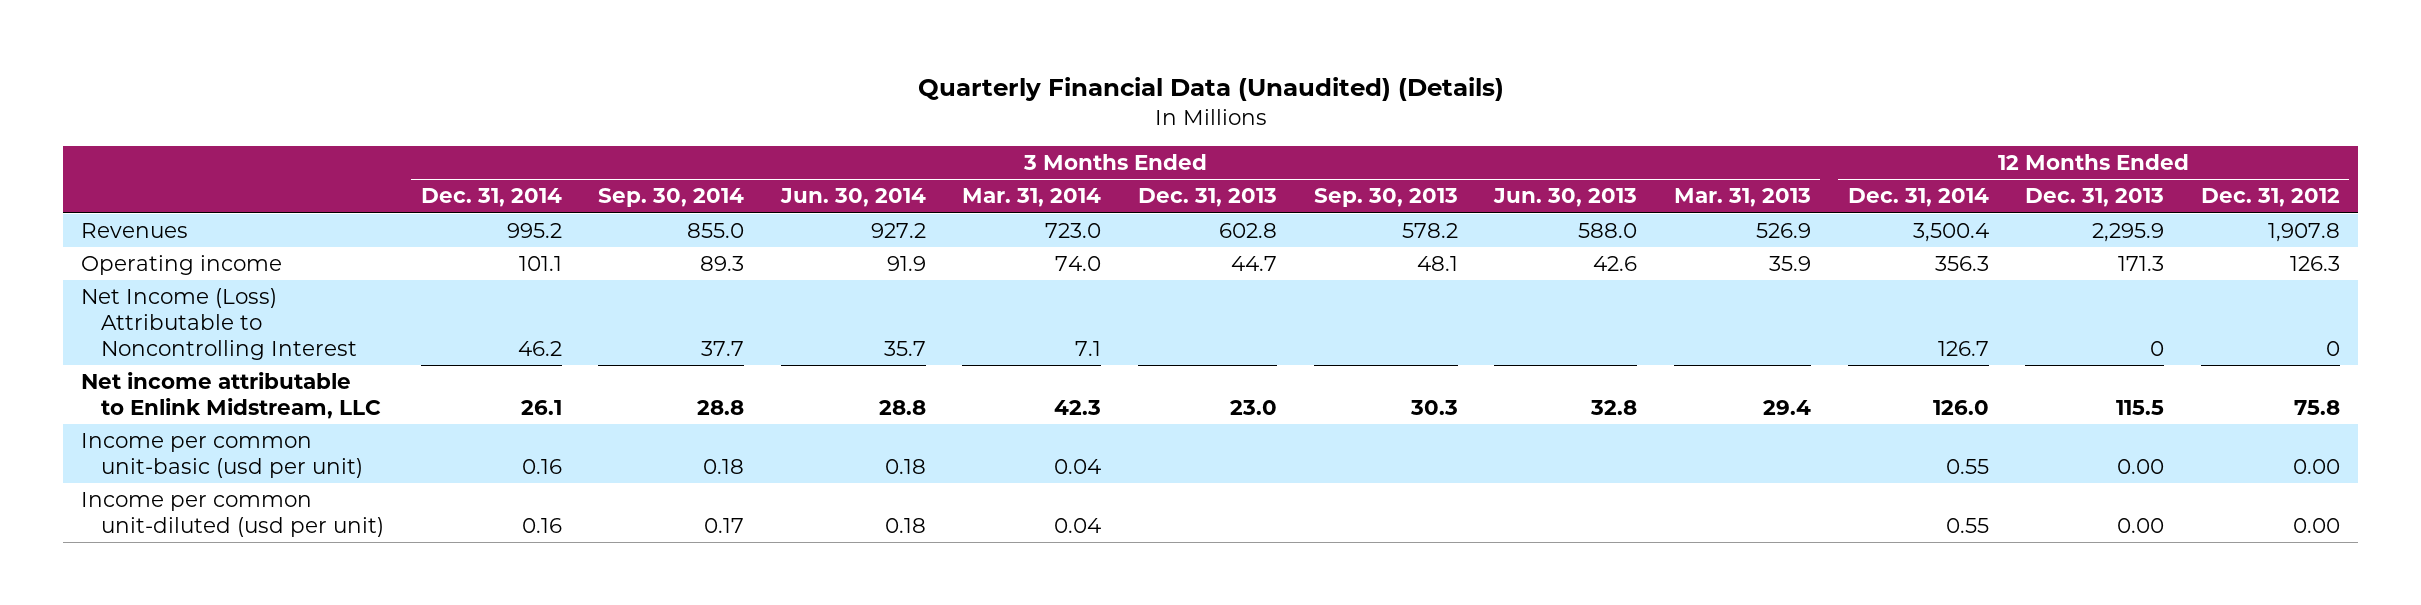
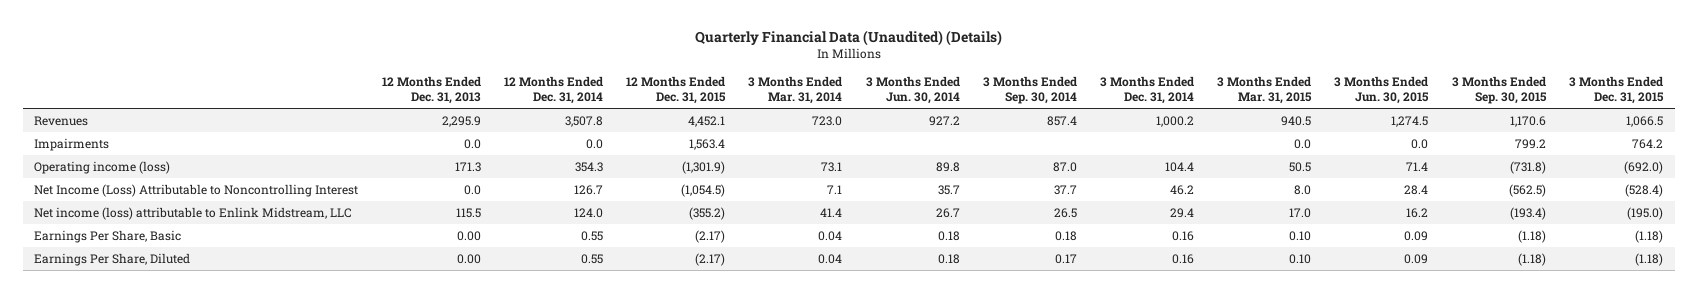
[1138,188,1278,208] Dec. 31, 2013 -> none
[1313,188,1458,208] Sep. 30, 2013 -> none
[1493,188,1638,208] Jun. 30, 2013 -> none
[1673,188,1811,208] Mar. 31, 2013 -> none
[2200,188,2340,208] Dec. 31, 2012 -> none
none -> [626,76,727,105] 12 Months Ended Dec. 31, 2015
none -> [1217,76,1313,105] 3 Months Ended Mar. 31, 2015
none -> [1334,76,1430,105] 3 Months Ended Jun. 30, 2015
none -> [1451,76,1547,105] 3 Months Ended Sep. 30, 2015
none -> [1568,76,1664,105] 3 Months Ended Dec. 31, 2015
[506,223,562,239] 995.2 -> [1155,115,1194,127] 1,000.2
[687,223,745,239] 855.0 -> [1046,115,1077,126] 857.4
[1912,223,1989,243] 3,500.4 -> [564,115,603,127] 3,507.8
none -> [34,137,110,151] Impairments
[81,255,283,276] Operating income -> [34,160,171,174] Operating income (loss)
[518,256,562,272] 101.1 -> [1164,161,1194,172] 104.4
[700,256,745,272] 89.3 -> [1052,161,1077,172] 87.0
[886,256,926,272] 91.9 -> [935,161,960,172] 89.8
[1055,256,1102,272] 74.0 -> [821,161,843,172] 73.1
[1934,256,1989,272] 356.3 -> [574,161,603,172] 354.3
[2150,340,2165,356] 0 -> [463,184,481,195] 0.0
[81,372,381,419] Net income attributable to Enlink Midstream, LLC -> [34,206,353,220] Net income (loss) attributable to Enlink Midstream, LLC
[520,399,562,415] 26.1 -> [1169,207,1194,218] 29.4
[697,399,745,415] 28.8 -> [1053,207,1077,218] 26.5
[878,399,926,415] 28.8 -> [935,207,960,218] 26.7
[1054,399,1102,415] 42.3 -> [820,207,843,217] 41.4
[1932,399,1989,415] 126.0 -> [573,207,603,218] 124.0
[81,433,363,478] Income per common unit-basic (usd per unit) -> [34,229,182,243] Earnings Per Share, Basic
[81,492,384,537] Income per common unit-diluted (usd per unit) -> [34,252,191,266] Earnings Per Share, Diluted

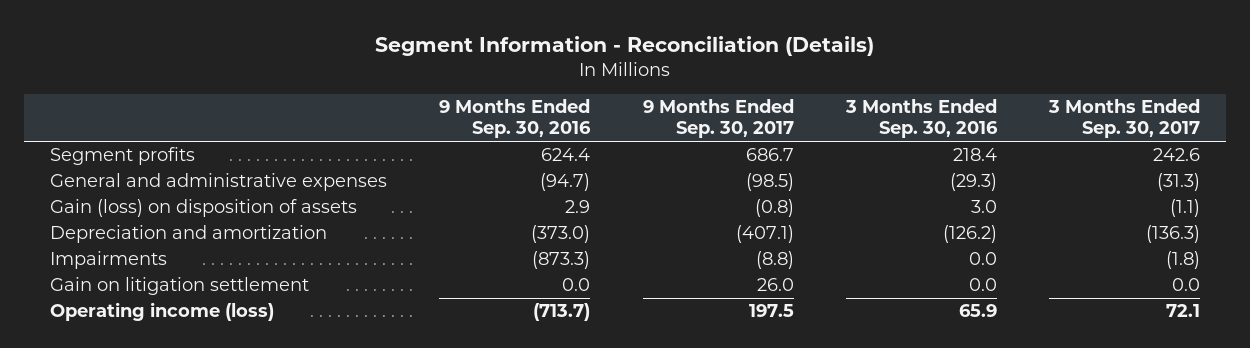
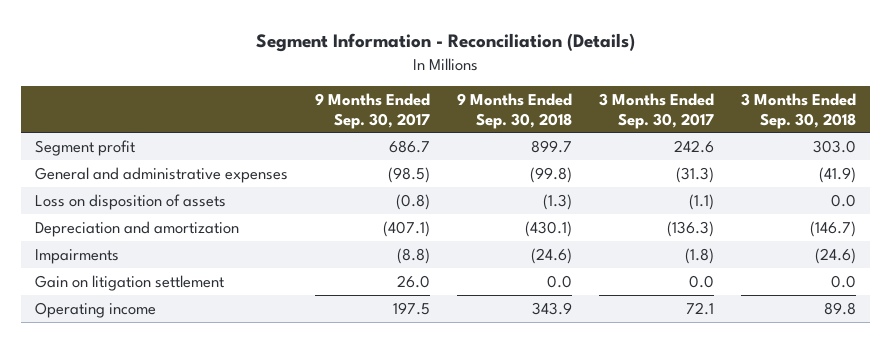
[439,98,592,139] 9 Months Ended Sep. 30, 2016 -> none
[844,98,998,139] 3 Months Ended Sep. 30, 2016 -> none
none -> [457,93,573,129] 9 Months Ended Sep. 30, 2018
none -> [741,93,857,129] 3 Months Ended Sep. 30, 2018
[50,147,196,166] Segment profits -> [34,139,135,156] Segment profit
[50,199,358,218] Gain (loss) on disposition of assets -> [34,193,226,210] Loss on disposition of assets
[50,302,275,322] Operating income (loss) -> [34,301,156,318] Operating income

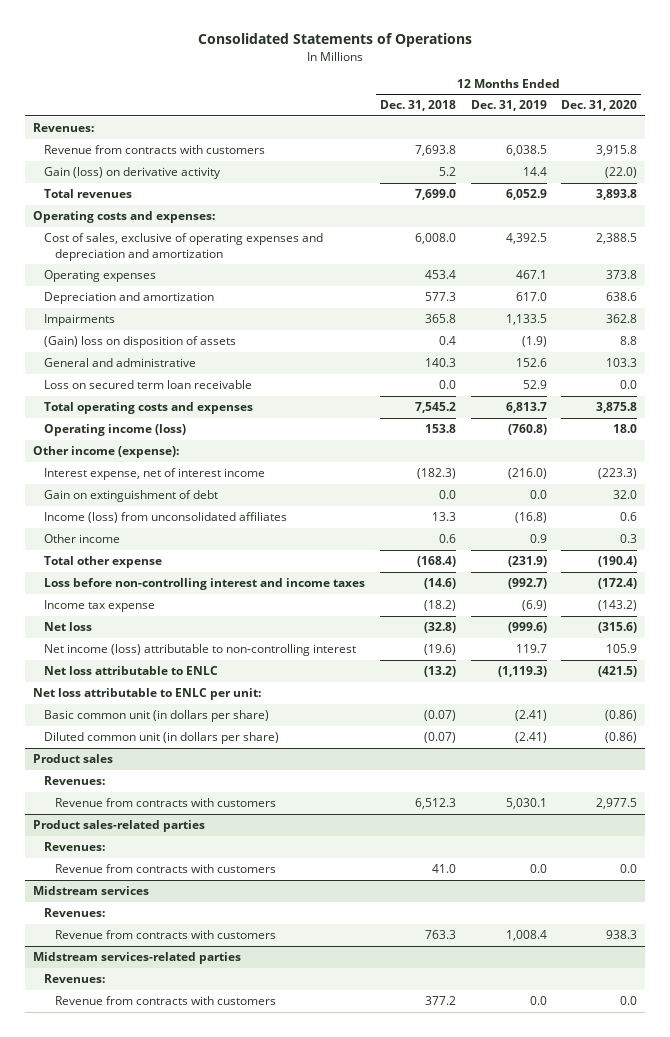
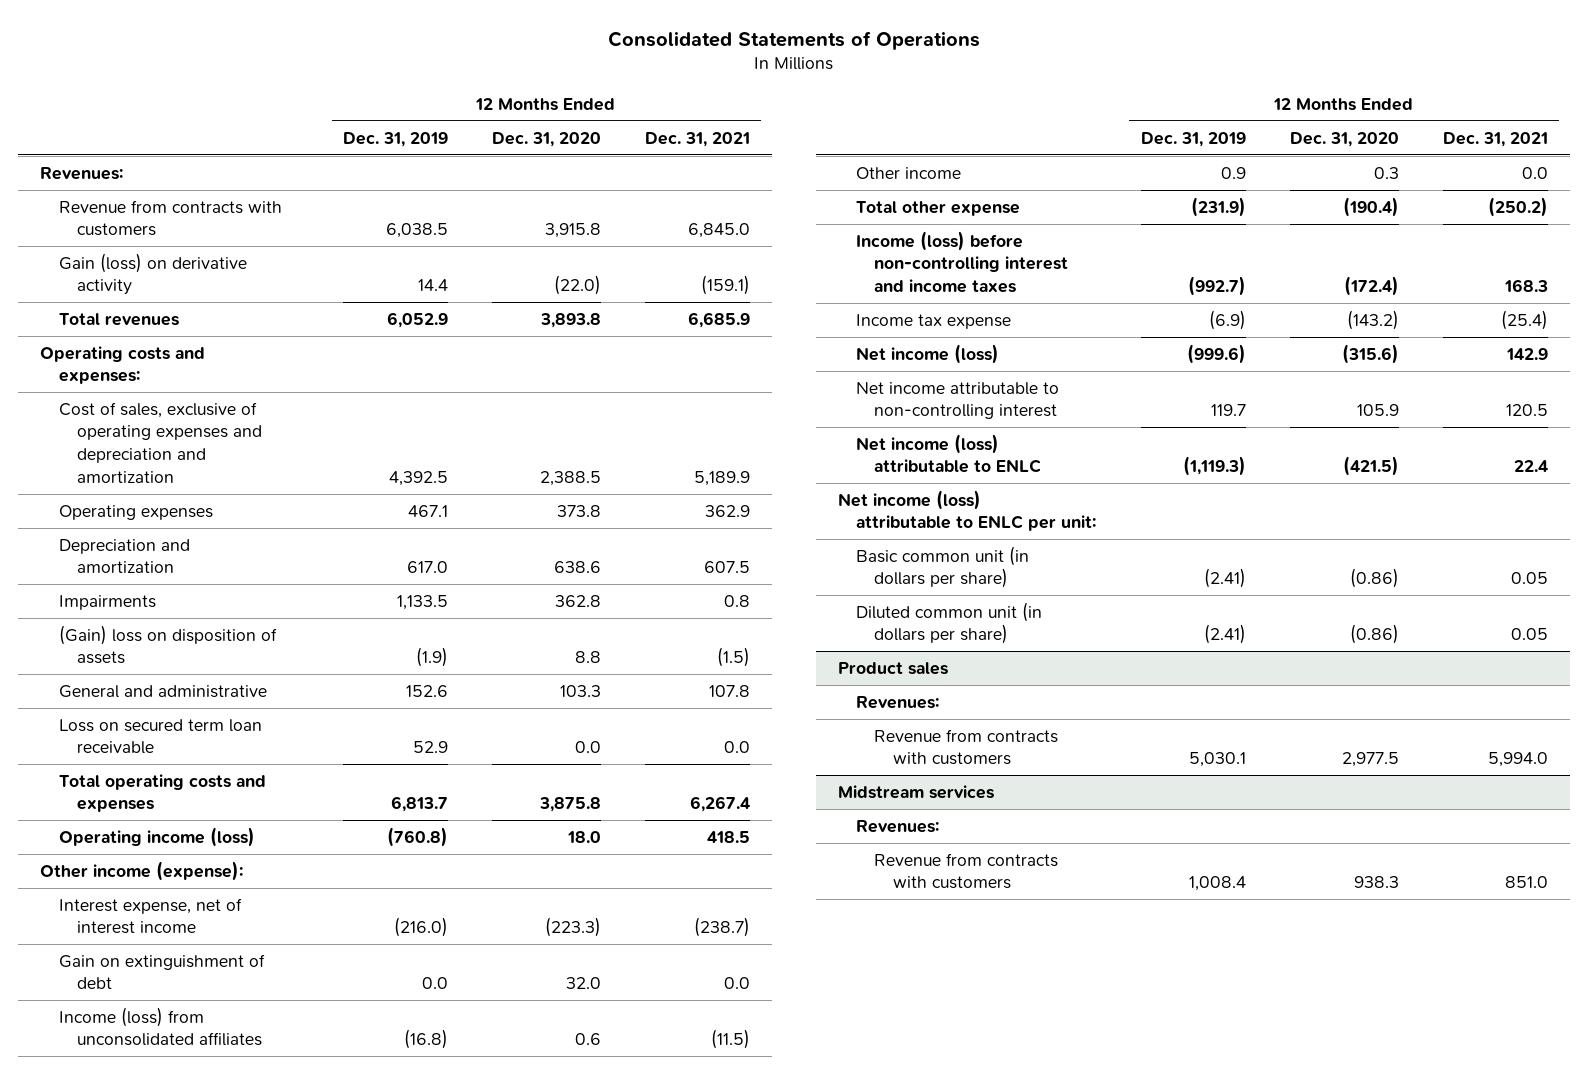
[379,100,456,112] Dec. 31, 2018 -> none
none -> [645,131,751,147] Dec. 31, 2021
[43,578,365,591] Loss before non-controlling interest and income taxes -> [856,230,1069,293] Income (loss) before non-controlling interest and income taxes
[43,622,92,632] Net loss -> [856,343,1000,364] Net income (loss)
[43,644,356,657] Net income (loss) attributable to non-controlling interest -> [856,381,1060,420] Net income attributable to non-controlling interest
[43,666,218,676] Net loss attributable to ENLC -> [856,433,1042,474] Net income (loss) attributable to ENLC
[32,688,261,701] Net loss attributable to ENLC per unit: -> [838,489,1097,532] Net income (loss) attributable to ENLC per unit:
[32,820,205,833] Product sales-related parties -> none
[43,842,105,852] Revenues: -> none
[55,864,277,874] Revenue from contracts with customers -> none
[32,952,241,965] Midstream services-related parties -> none
[43,974,105,984] Revenues: -> none
[55,996,277,1006] Revenue from contracts with customers -> none

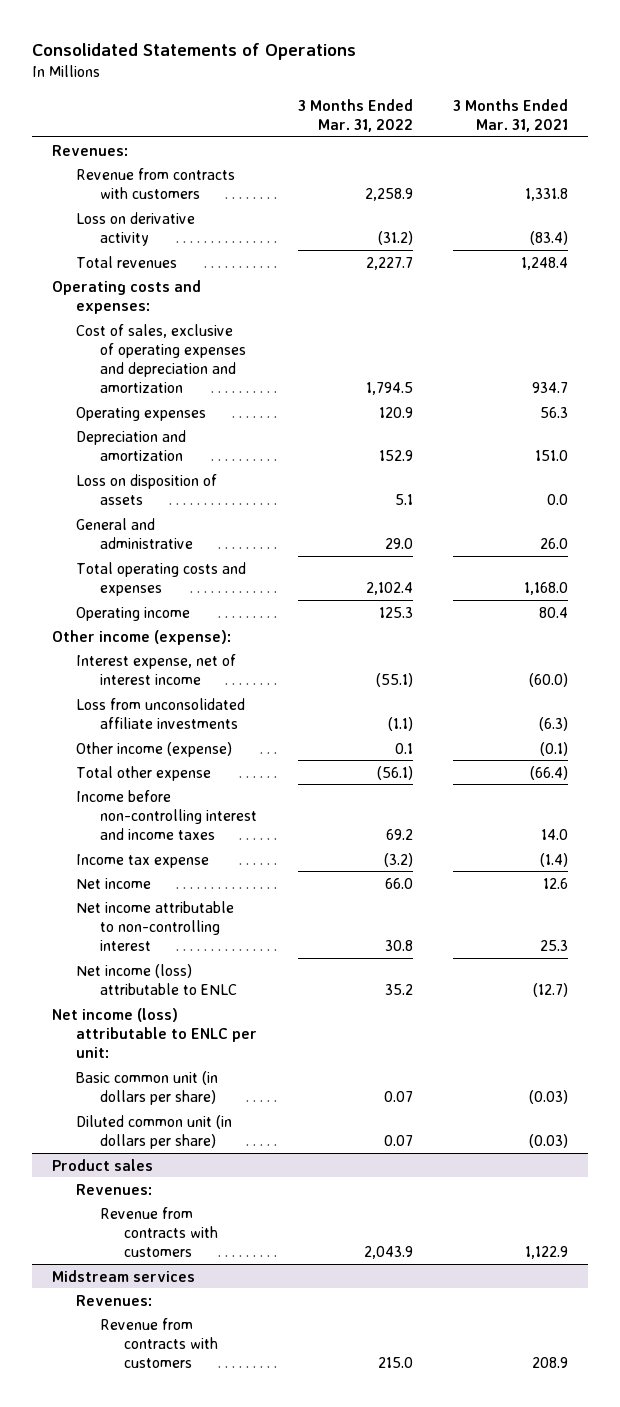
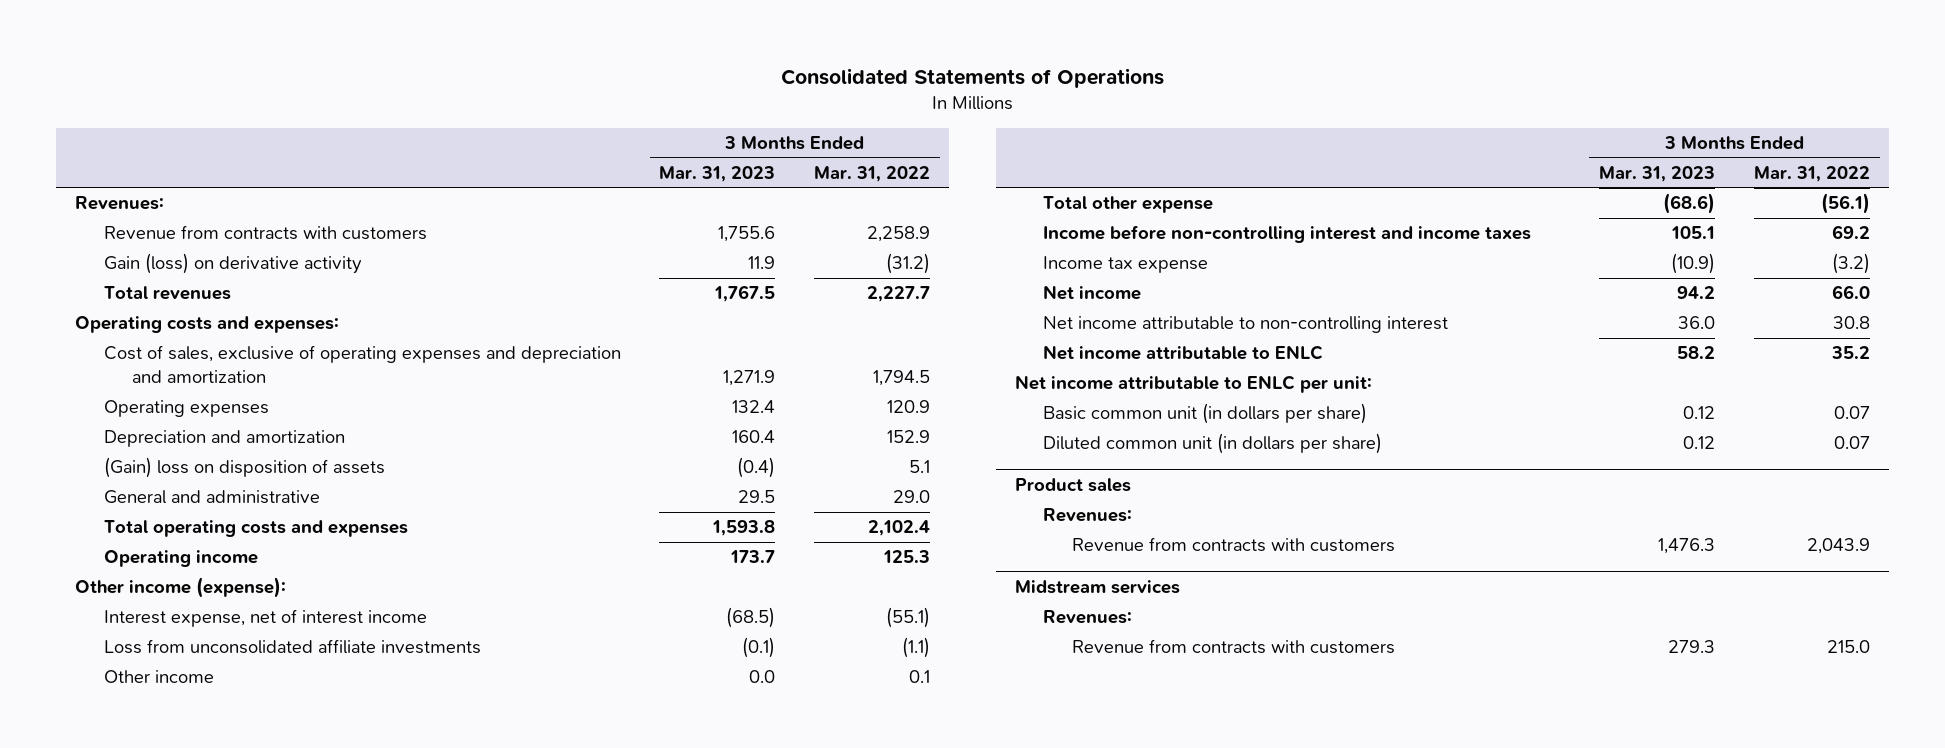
[453,98,569,132] 3 Months Ended Mar. 31, 2021 -> none
none -> [659,165,776,182] Mar. 31, 2023
[76,211,196,246] Loss on derivative activity -> [103,253,362,275] Gain (loss) on derivative activity
[76,473,218,505] Loss on disposition of assets -> [103,457,385,479] (Gain) loss on disposition of assets
[76,741,233,757] Other income (expense) -> [103,670,214,684] Other income
[76,963,237,995] Net income (loss) attributable to ENLC -> [1043,345,1324,361] Net income attributable to ENLC
[52,1007,258,1058] Net income (loss) attributable to ENLC per unit: -> [1014,375,1372,394] Net income attributable to ENLC per unit:

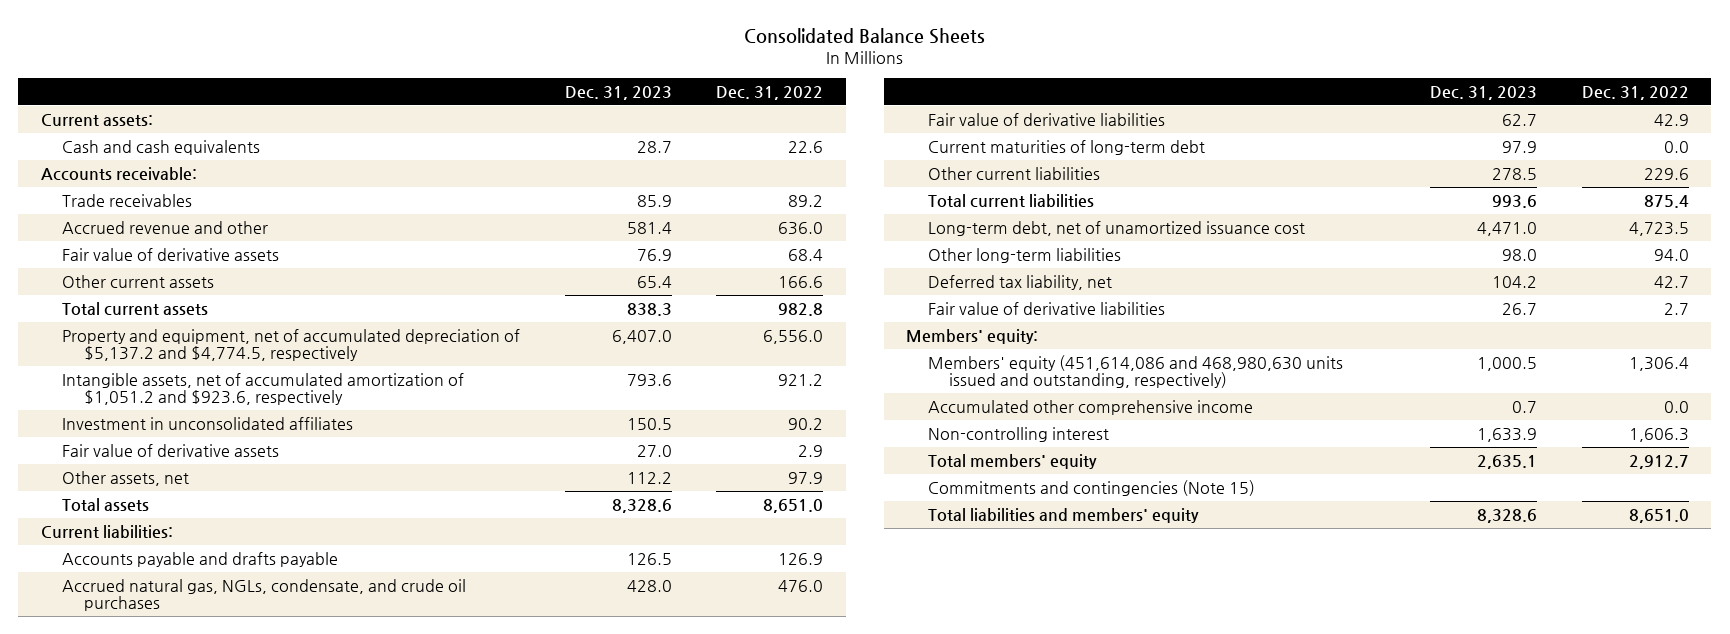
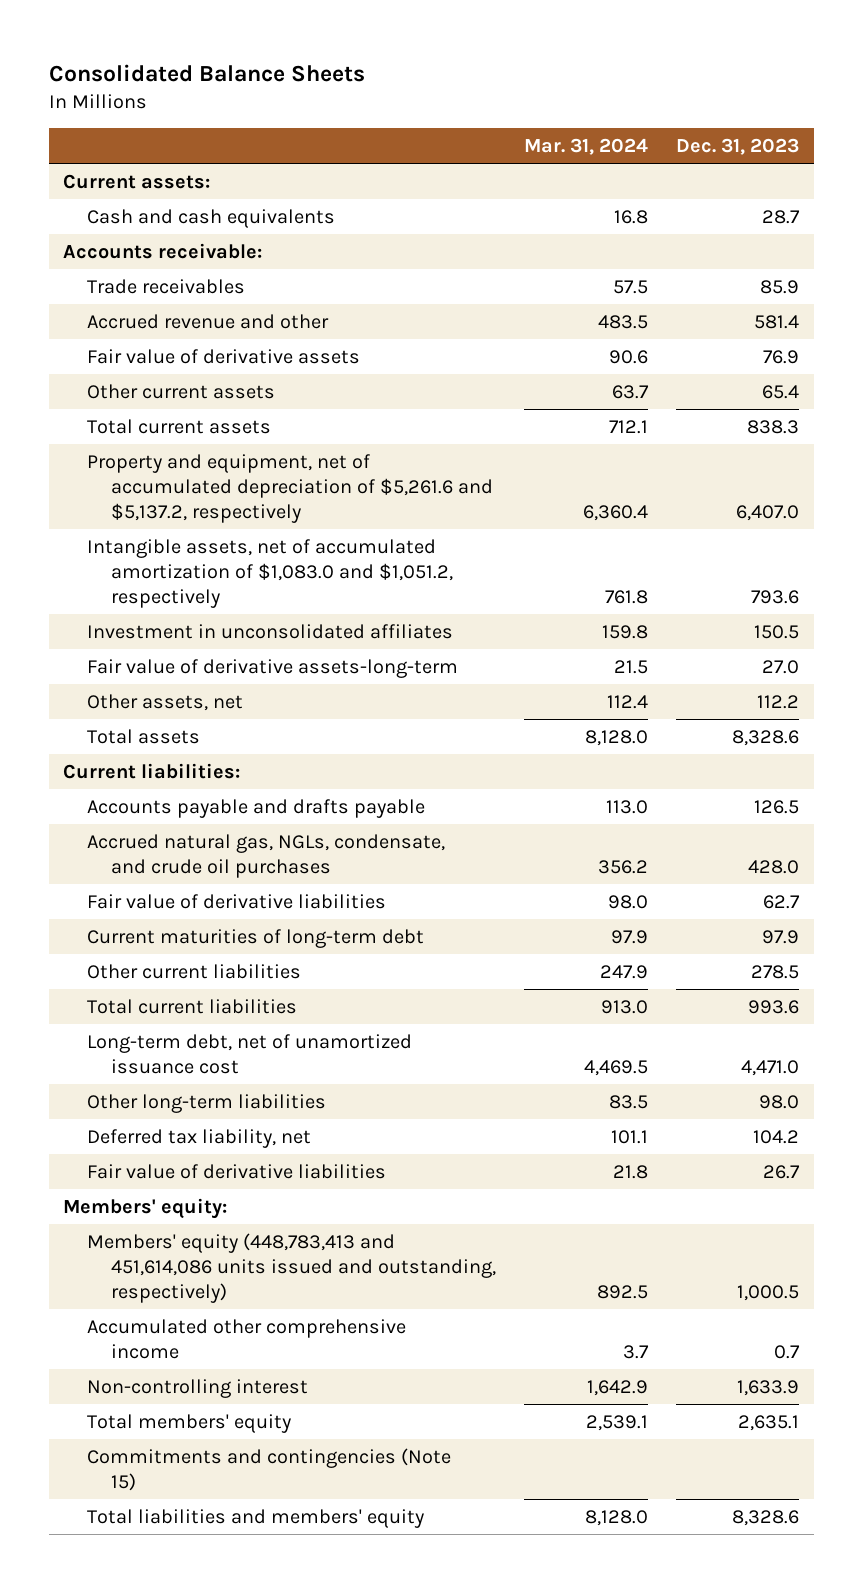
[716,85,824,100] Dec. 31, 2022 -> none
none -> [524,138,649,156] Mar. 31, 2024
[62,328,521,362] Property and equipment, net of accumulated depreciation of $5,137.2 and $4,774.5, respectively -> [87,454,493,523] Property and equipment, net of accumulated depreciation of $5,261.6 and $5,137.2, respectively
[62,372,465,406] Intangible assets, net of accumulated amortization of $1,051.2 and $923.6, respectively -> [87,539,453,608] Intangible assets, net of accumulated amortization of $1,083.0 and $1,051.2, respectively
[62,443,280,457] Fair value of derivative assets -> [87,659,459,679] Fair value of derivative assets-long-term
[927,354,1343,389] Members' equity (451,614,086 and 468,980,630 units issued and outstanding, respectively) -> [87,1233,496,1303] Members' equity (448,783,413 and 451,614,086 units issued and outstanding, respectively)

